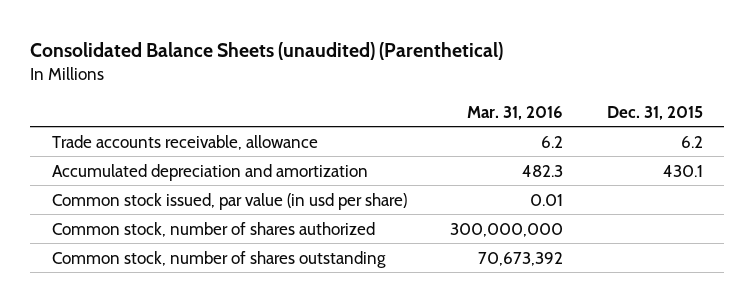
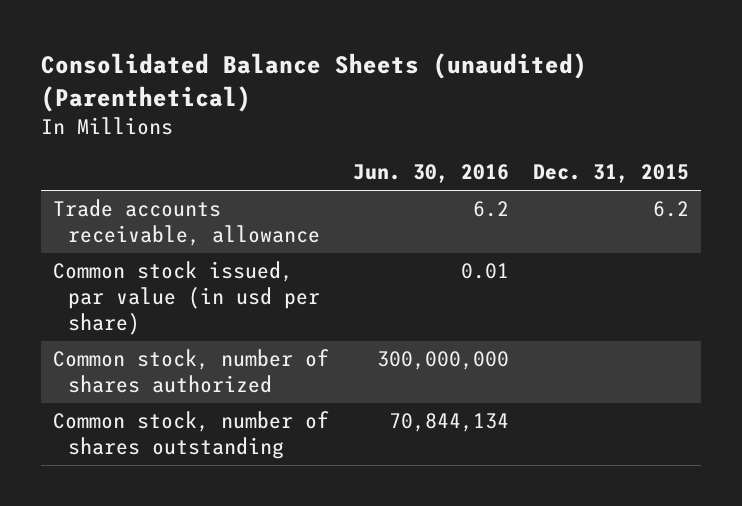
[467,105,564,120] Mar. 31, 2016 -> none
none -> [353,164,510,184] Jun. 30, 2016
[51,163,368,181] Accumulated depreciation and amortization -> none

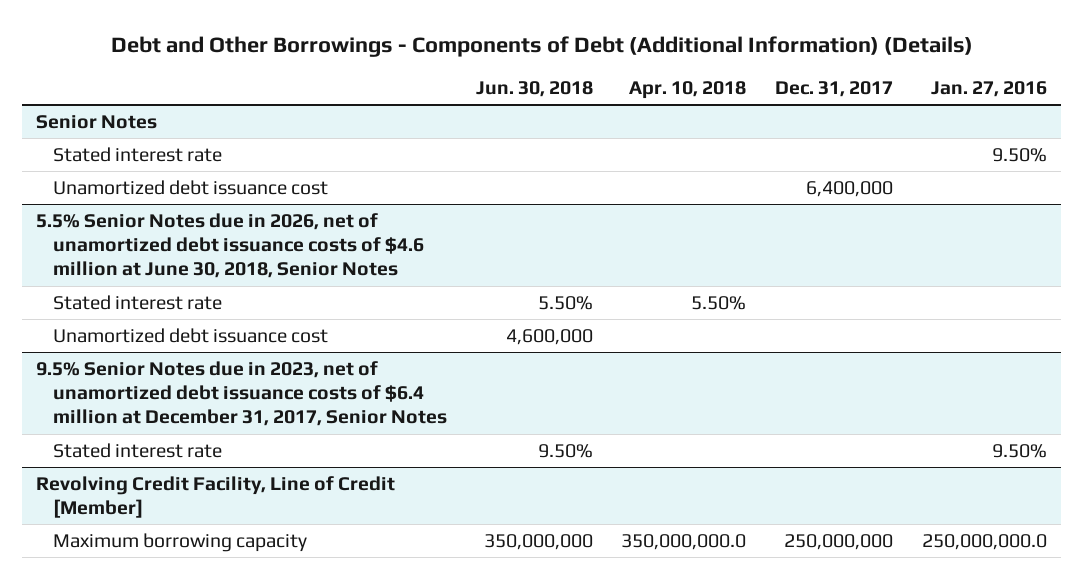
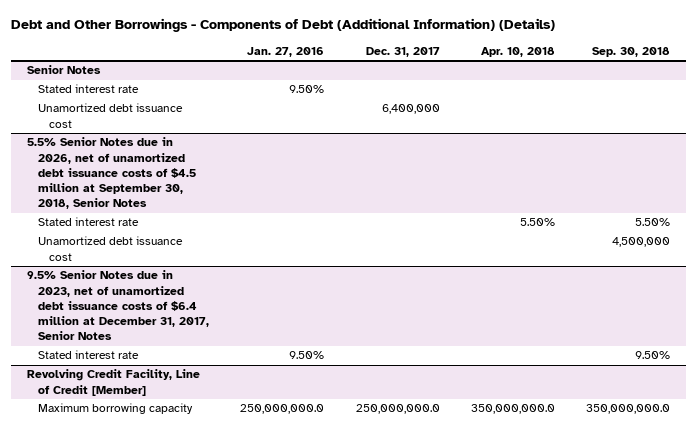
[475,81,593,98] Jun. 30, 2018 -> none
none -> [592,46,671,57] Sep. 30, 2018
[36,212,424,279] 5.5% Senior Notes due in 2026, net of unamortized debt issuance costs of $4.6 million at June 30, 2018, Senior Notes -> [26,137,196,210] 5.5% Senior Notes due in 2026, net of unamortized debt issuance costs of $4.5 million at September 30, 2018, Senior Notes
[784,533,894,550] 250,000,000 -> [355,404,440,415] 250,000,000.0

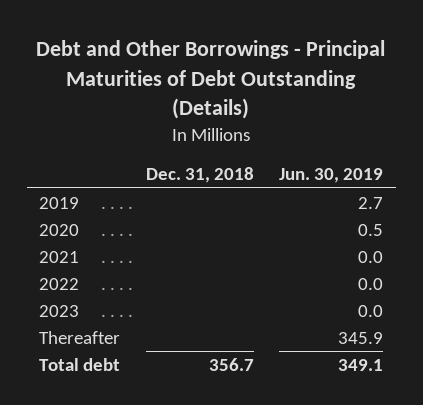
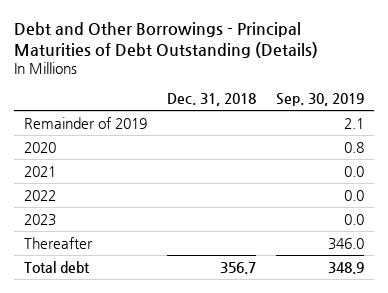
[279,168,384,184] Jun. 30, 2019 -> none
none -> [276,92,365,106] Sep. 30, 2019
[39,196,80,209] 2019 -> [23,116,147,129] Remainder of 2019

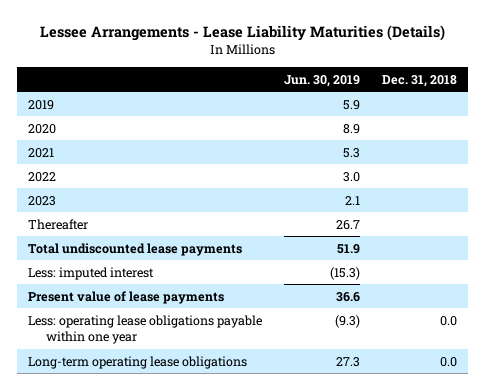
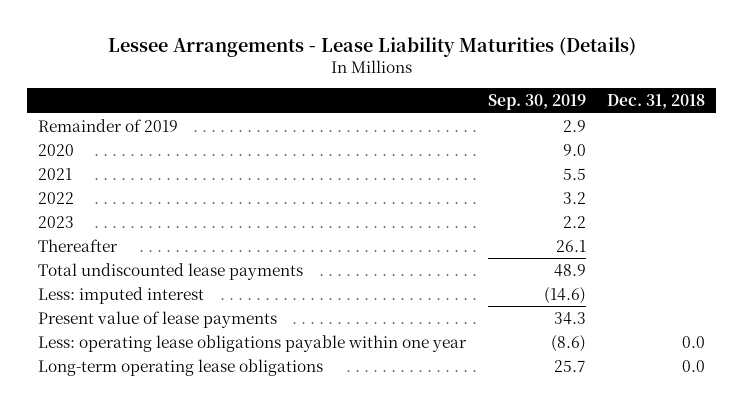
[284,74,361,87] Jun. 30, 2019 -> none
none -> [487,94,586,111] Sep. 30, 2019
[28,99,55,110] 2019 -> [38,118,179,132] Remainder of 2019

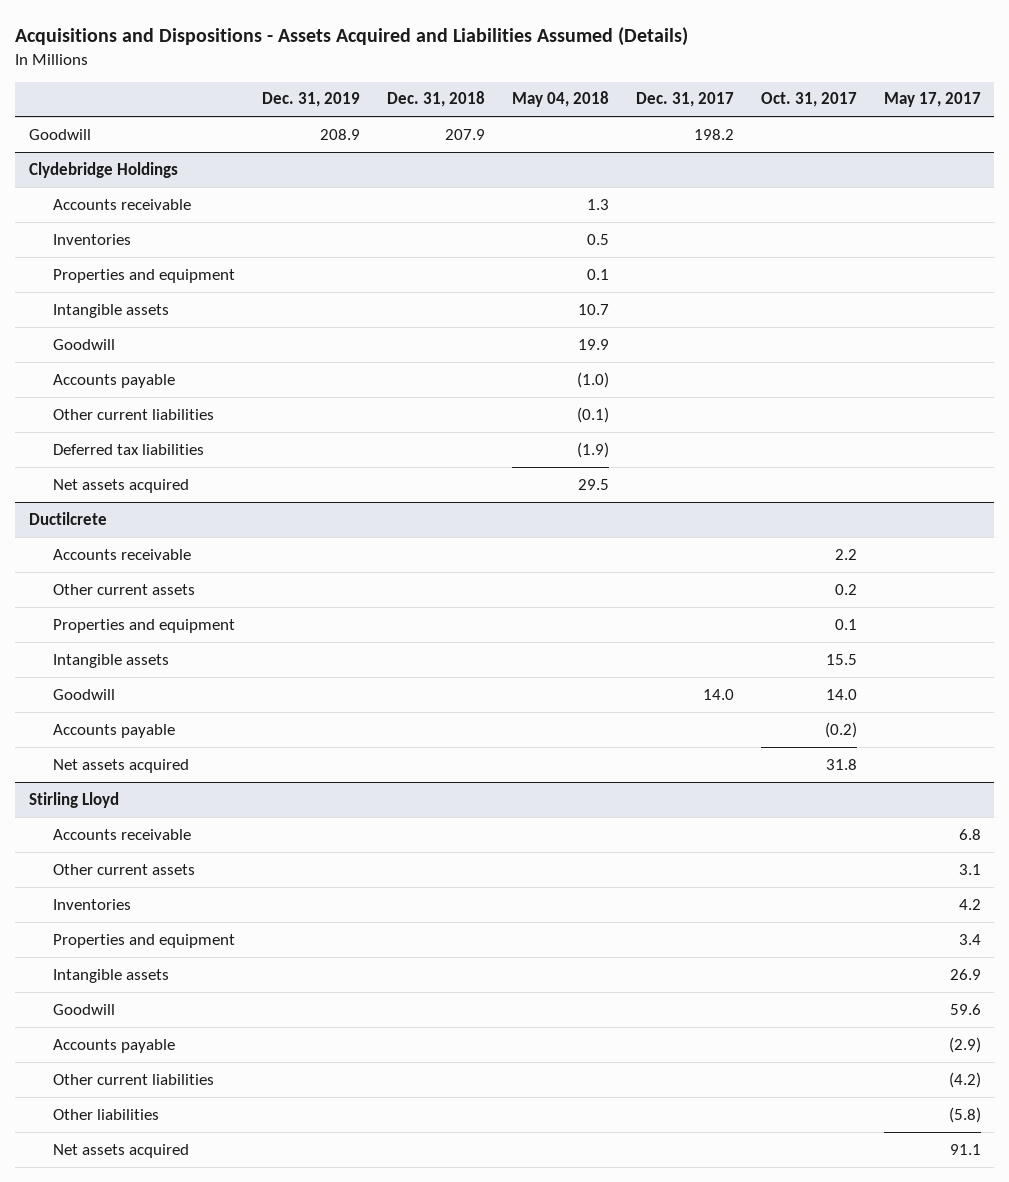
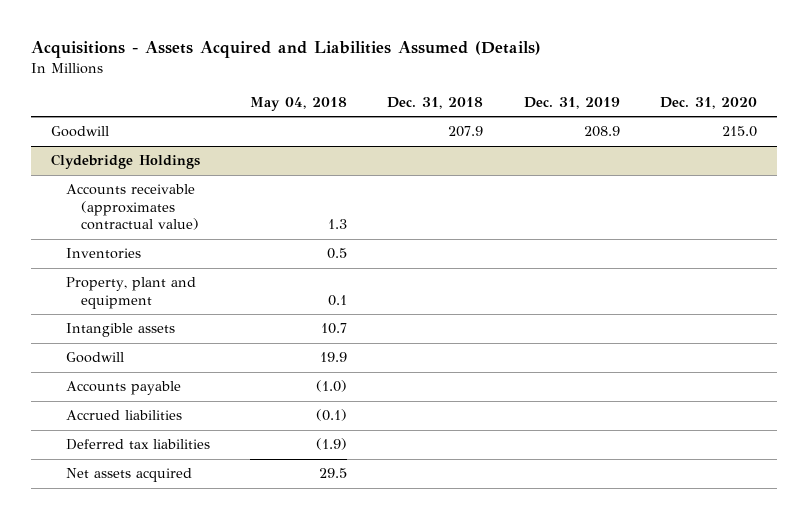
[15,26,689,46] Acquisitions and Dispositions - Assets Acquired and Liabilities Assumed (Details) -> [30,41,541,59] Acquisitions - Assets Acquired and Liabilities Assumed (Details)
[635,92,734,108] Dec. 31, 2017 -> none
[760,92,857,108] Oct. 31, 2017 -> none
[883,92,981,108] May 17, 2017 -> none
none -> [659,97,757,110] Dec. 31, 2020
[52,198,191,210] Accounts receivable -> [65,184,199,231] Accounts receivable (approximates contractual value)
[52,268,235,283] Properties and equipment -> [65,277,196,309] Property, plant and equipment
[52,408,214,420] Other current liabilities -> [65,410,182,421] Accrued liabilities
[28,511,107,525] Ductilcrete -> none
[52,548,191,560] Accounts receivable -> none
[52,583,195,595] Other current assets -> none
[52,618,235,633] Properties and equipment -> none
[52,653,169,668] Intangible assets -> none
[52,688,115,700] Goodwill -> none
[52,723,175,738] Accounts payable -> none
[52,758,189,773] Net assets acquired -> none
[28,791,119,808] Stirling Lloyd -> none
[52,828,191,840] Accounts receivable -> none
[52,863,195,875] Other current assets -> none
[52,898,131,910] Inventories -> none
[52,933,235,948] Properties and equipment -> none
[52,968,169,983] Intangible assets -> none
[52,1003,115,1015] Goodwill -> none
[52,1038,175,1053] Accounts payable -> none
[52,1073,214,1085] Other current liabilities -> none
[52,1108,159,1120] Other liabilities -> none
[52,1143,189,1158] Net assets acquired -> none

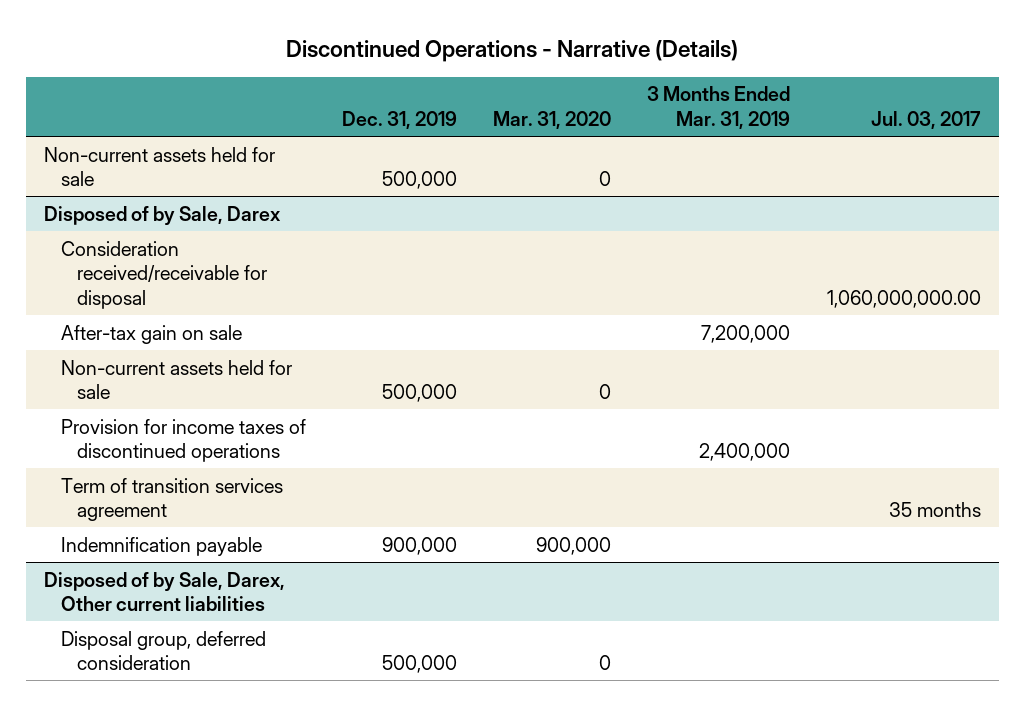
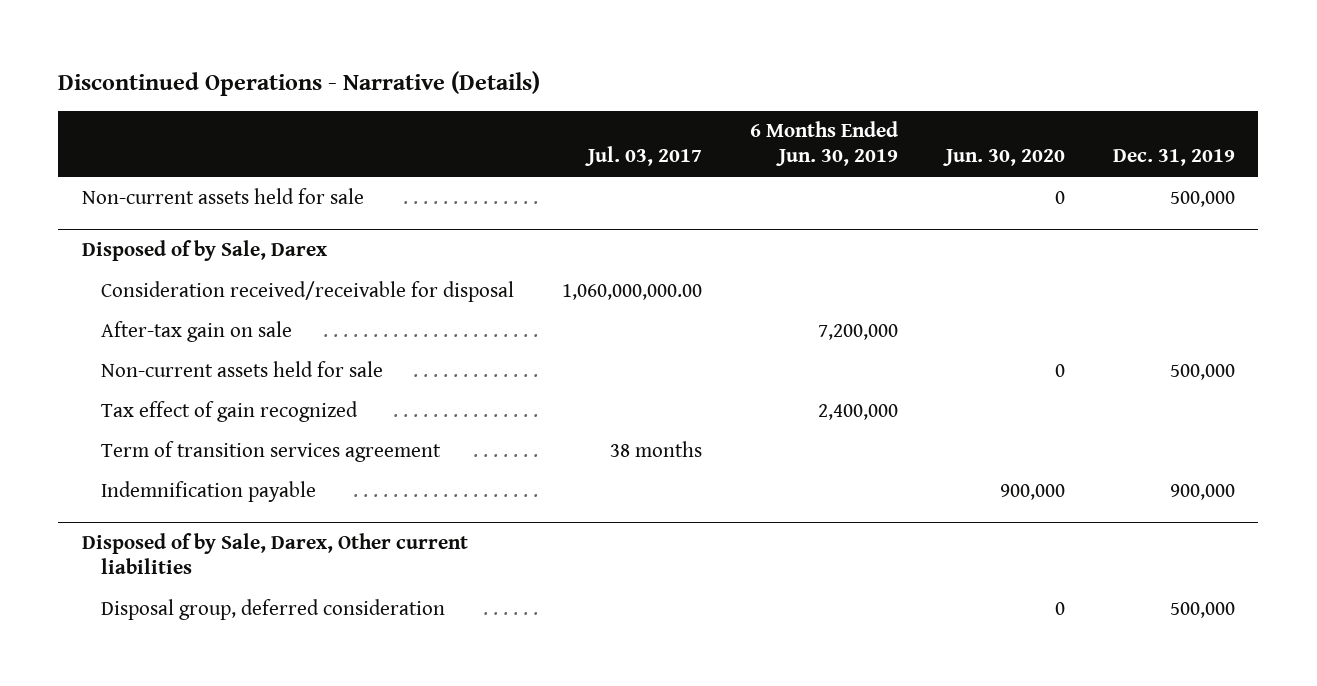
[493,110,612,129] Mar. 31, 2020 -> none
[647,86,791,129] 3 Months Ended Mar. 31, 2019 -> none
none -> [749,121,898,167] 6 Months Ended Jun. 30, 2019
none -> [942,149,1065,167] Jun. 30, 2020
[60,418,306,463] Provision for income taxes of discontinued operations -> [100,400,358,422] Tax effect of gain recognized
[888,502,981,518] 35 months -> [609,440,702,457] 38 months

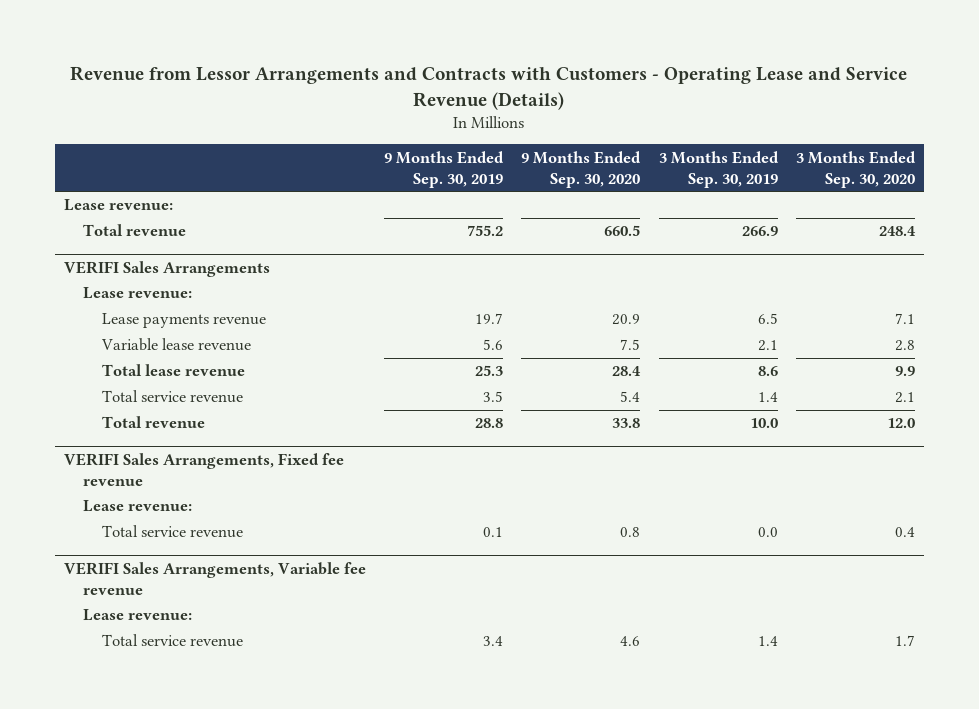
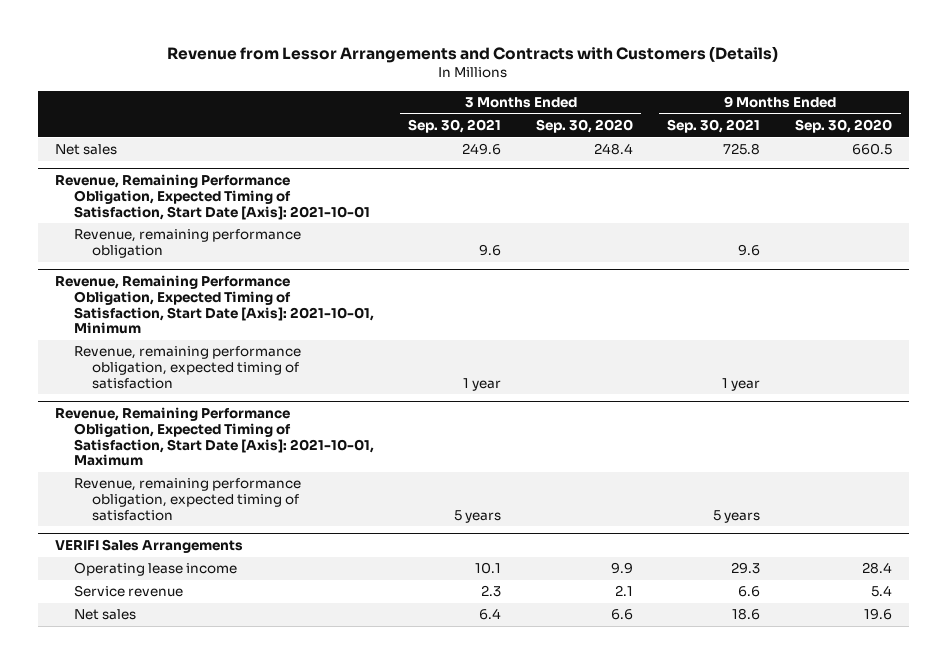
[70,66,908,110] Revenue from Lessor Arrangements and Contracts with Customers - Operating Lease and Service Revenue (Details) -> [167,45,779,63] Revenue from Lessor Arrangements and Contracts with Customers (Details)
[384,150,505,188] 9 Months Ended Sep. 30, 2019 -> none
[658,150,779,188] 3 Months Ended Sep. 30, 2019 -> none
none -> [408,119,502,134] Sep. 30, 2021
none -> [667,119,761,134] Sep. 30, 2021
[64,199,174,212] Lease revenue: -> none
[82,224,186,237] Total revenue -> [55,144,118,156] Net sales
none -> [55,174,370,220] Revenue, Remaining Performance Obligation, Expected Timing of Satisfaction, Start Date [Axis]: 2021-10-01
none -> [73,229,301,259] Revenue, remaining performance obligation
none -> [55,275,374,335] Revenue, Remaining Performance Obligation, Expected Timing of Satisfaction, Start Date [Axis]: 2021-10-01, Minimum
none -> [73,346,301,389] Revenue, remaining performance obligation, expected timing of satisfaction
none -> [55,407,374,467] Revenue, Remaining Performance Obligation, Expected Timing of Satisfaction, Start Date [Axis]: 2021-10-01, Maximum
none -> [73,478,301,521] Revenue, remaining performance obligation, expected timing of satisfaction
[82,287,192,300] Lease revenue: -> none
[101,313,266,329] Lease payments revenue -> none
[100,338,251,352] Variable lease revenue -> none
[101,416,205,429] Total revenue -> none
[64,452,345,486] VERIFI Sales Arrangements, Fixed fee revenue -> none
[82,500,192,513] Lease revenue: -> none
[101,525,243,539] Total service revenue -> none
[64,561,367,595] VERIFI Sales Arrangements, Variable fee revenue -> none
[82,609,192,622] Lease revenue: -> none
[101,634,243,648] Total service revenue -> none
[101,364,245,377] Total lease revenue -> [73,562,237,577] Operating lease income
[101,390,243,404] Total service revenue -> [73,585,183,598] Service revenue
none -> [73,609,136,621] Net sales

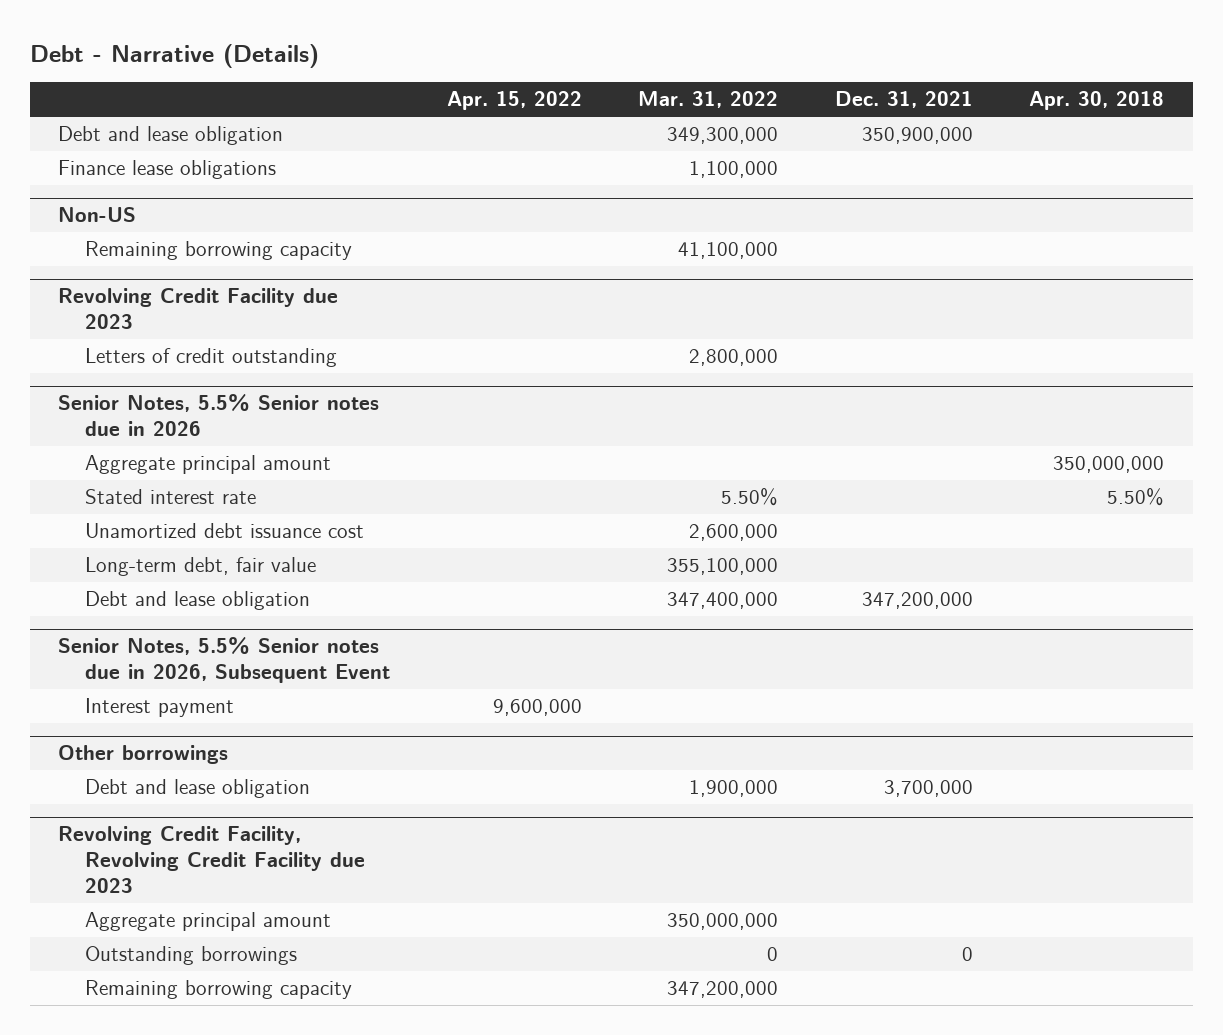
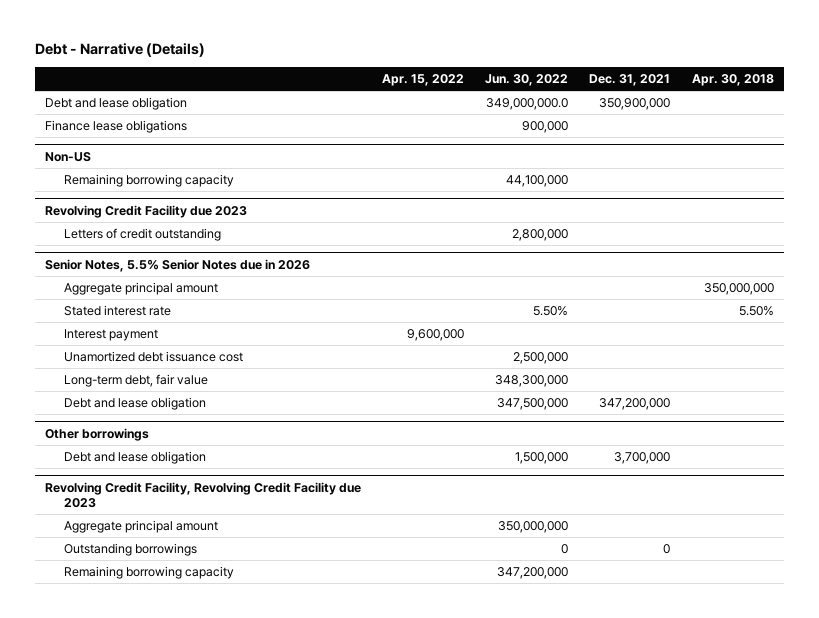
[638,91,779,109] Mar. 31, 2022 -> none
none -> [485,74,569,87] Jun. 30, 2022
[58,394,380,437] Senior Notes, 5.5% Senior notes due in 2026 -> [45,258,311,272] Senior Notes, 5.5% Senior Notes due in 2026
none -> [63,329,158,342] Interest payment
[58,637,391,684] Senior Notes, 5.5% Senior notes due in 2026, Subsequent Event -> none
[85,698,235,718] Interest payment -> none

